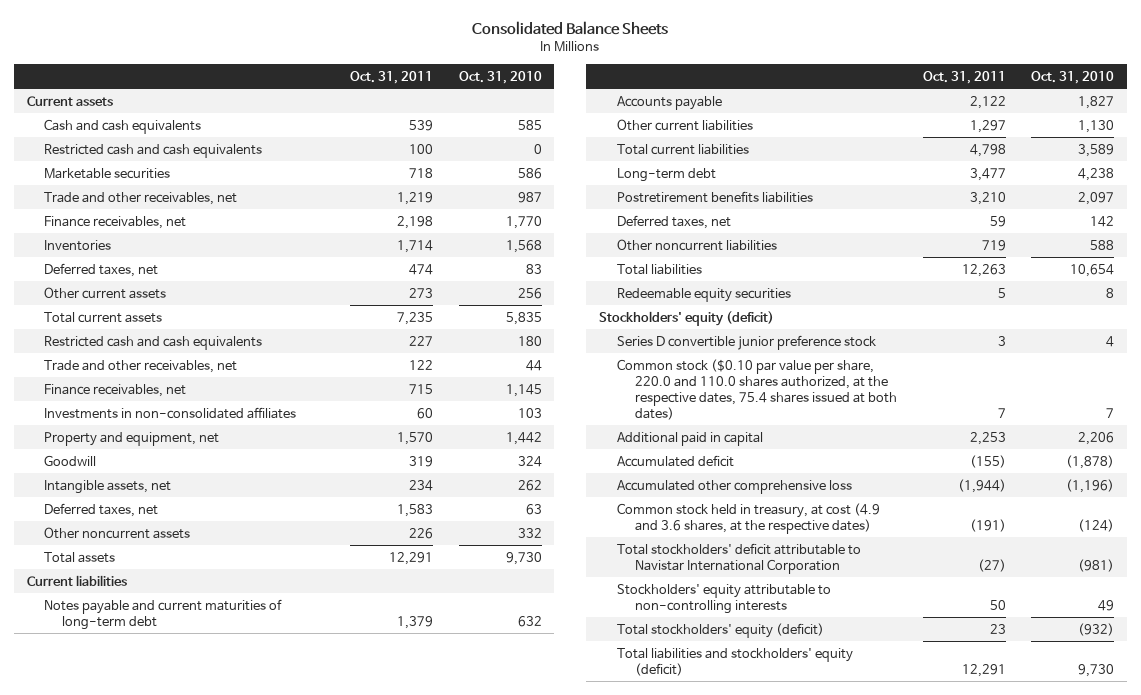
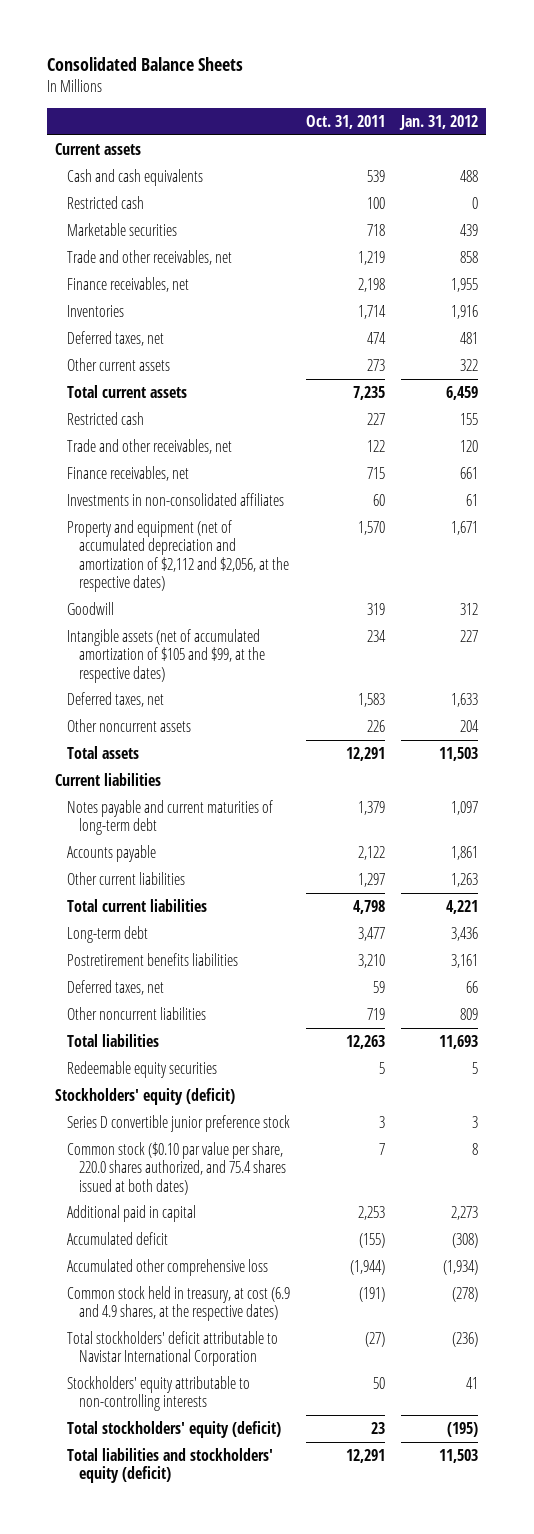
[458,70,542,84] Oct. 31, 2010 -> none
none -> [399,114,479,130] Jan. 31, 2012
[44,143,263,158] Restricted cash and cash equivalents -> [67,195,145,209] Restricted cash
[44,335,263,350] Restricted cash and cash equivalents -> [67,411,145,425] Restricted cash
[44,431,220,446] Property and equipment, net -> [67,519,289,593] Property and equipment (net of accumulated depreciation and amortization of $2,112 and $2,056, at the respective dates)
[44,479,172,494] Intangible assets, net -> [67,628,265,683] Intangible assets (net of accumulated amortization of $105 and $99, at the respective dates)
[617,358,898,420] Common stock ($0.10 par value per share, 220.0 and 110.0 shares authorized, at the respective dates, 75.4 shares issued at both dates) -> [67,1141,286,1195] Common stock ($0.10 par value per share, 220.0 shares authorized, and 75.4 shares issued at both dates)
[617,502,881,534] Common stock held in treasury, at cost (4.9 and 3.6 shares, at the respective dates) -> [67,1285,291,1322] Common stock held in treasury, at cost (6.9 and 4.9 shares, at the respective dates)

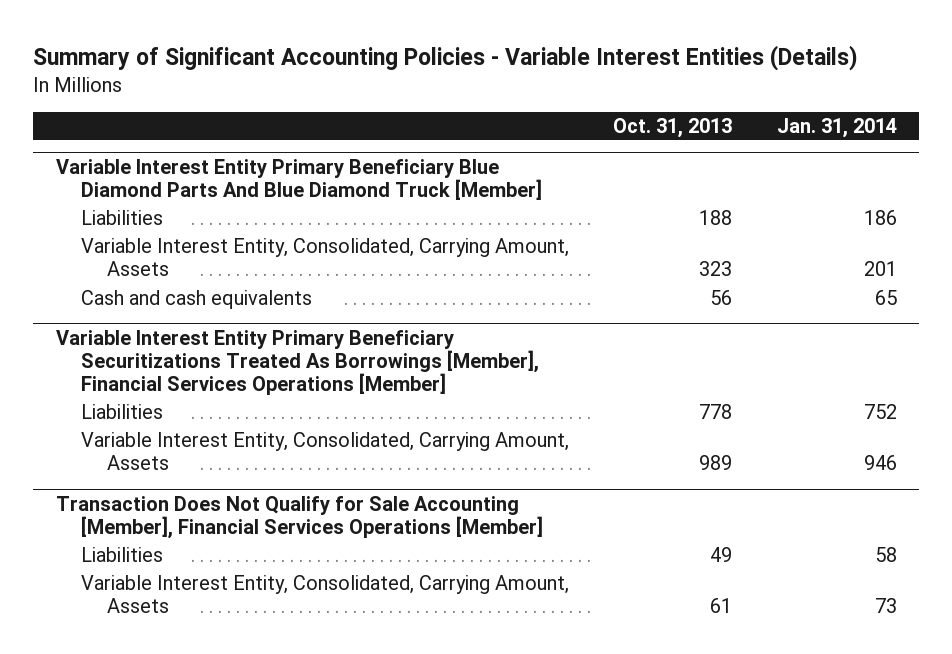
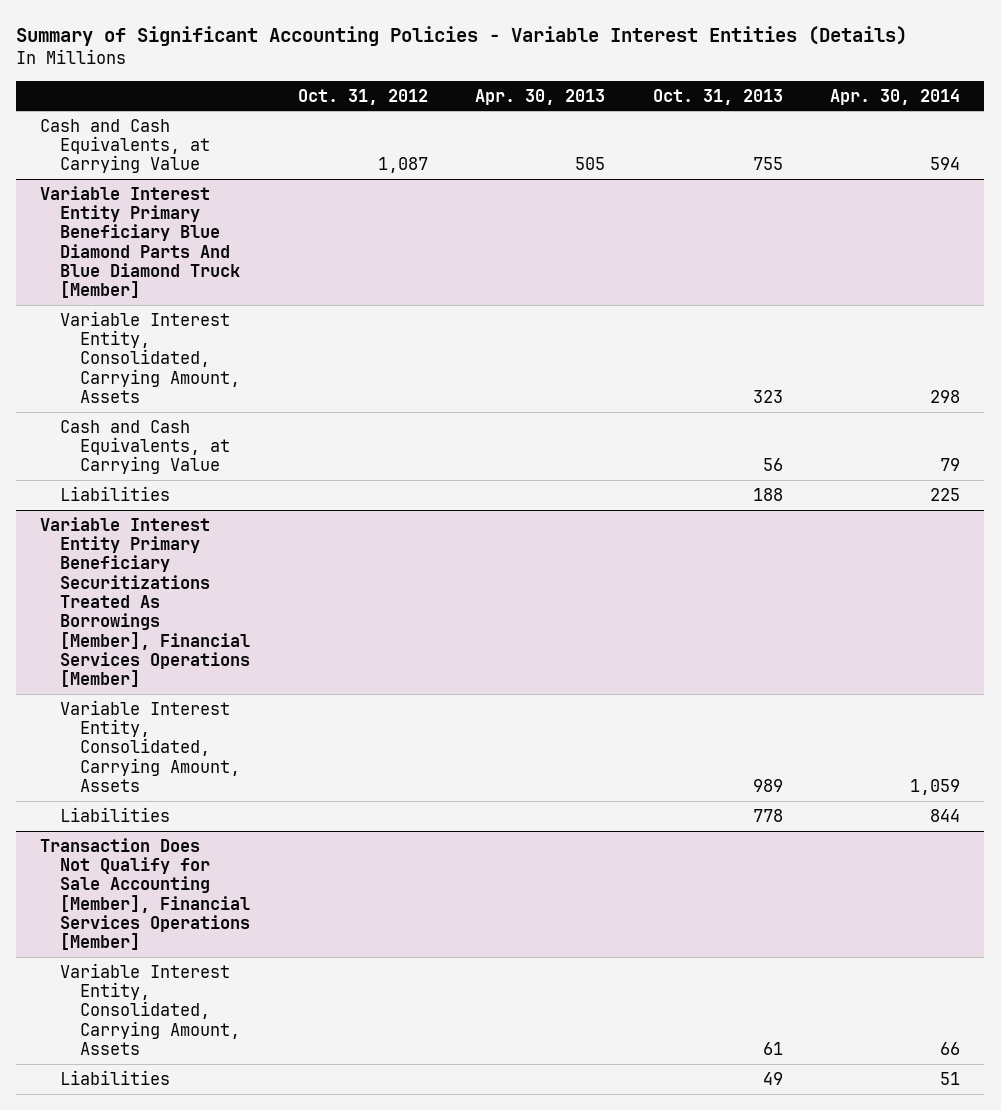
[776,117,897,138] Jan. 31, 2014 -> none
none -> [297,88,428,105] Oct. 31, 2012
none -> [475,88,606,105] Apr. 30, 2013
none -> [830,88,961,105] Apr. 30, 2014
none -> [40,118,210,174] Cash and Cash Equivalents, at Carrying Value
[81,290,313,310] Cash and cash equivalents -> [59,419,230,475] Cash and Cash Equivalents, at Carrying Value
[81,210,164,226] Liabilities -> [59,485,170,501] Liabilities
[81,404,164,420] Liabilities -> [59,806,170,822] Liabilities
[81,547,164,563] Liabilities -> [59,1069,170,1085] Liabilities

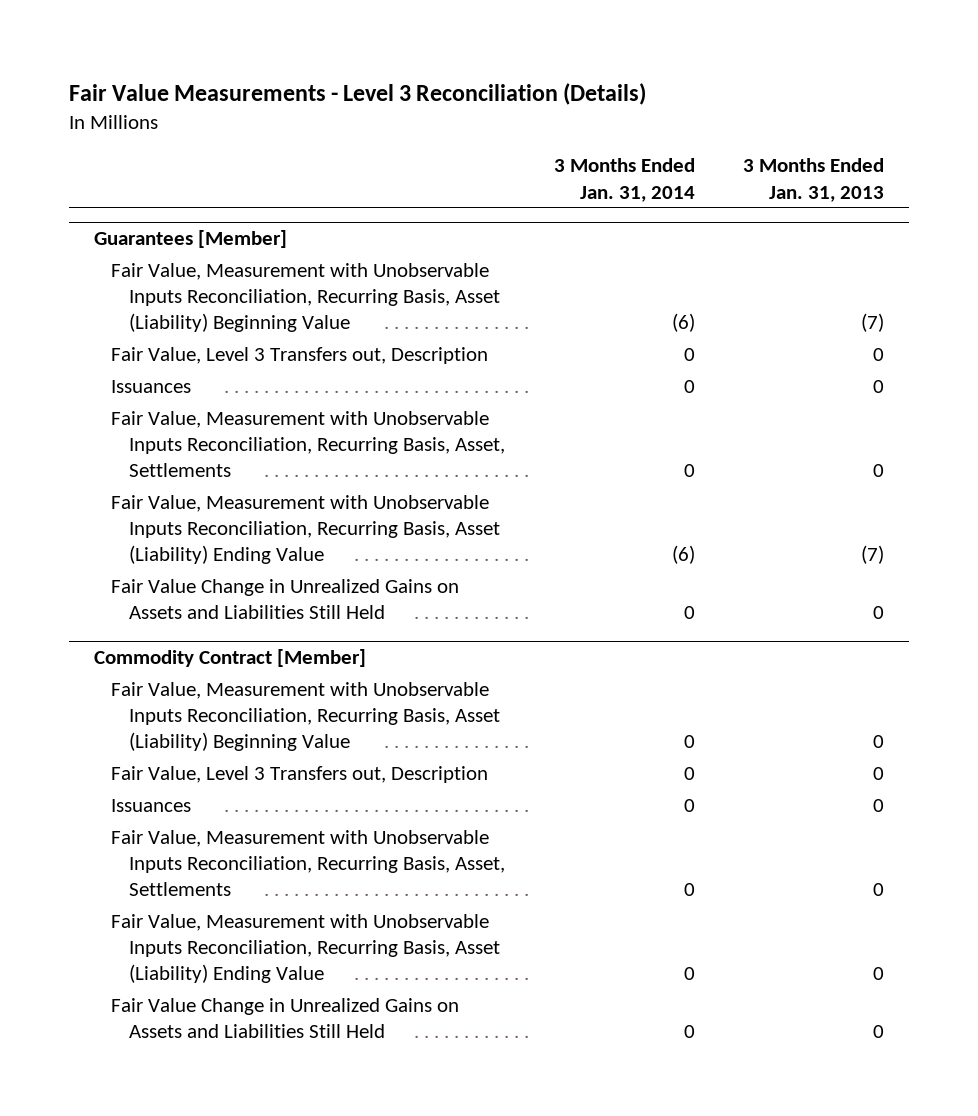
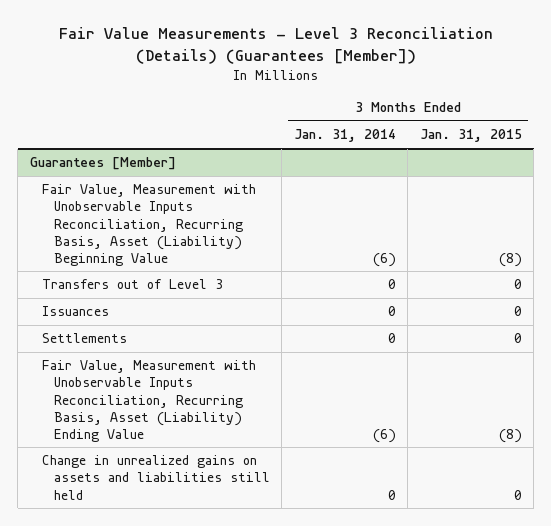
[69,83,647,106] Fair Value Measurements - Level 3 Reconciliation (Details) -> [58,27,493,65] Fair Value Measurements - Level 3 Reconciliation (Details) (Guarantees [Member])
[743,158,885,202] 3 Months Ended Jan. 31, 2013 -> none
none -> [419,129,522,143] Jan. 31, 2015
[111,346,489,364] Fair Value, Level 3 Transfers out, Description -> [41,279,223,290] Transfers out of Level 3
[111,410,505,477] Fair Value, Measurement with Unobservable Inputs Reconciliation, Recurring Basis, Asset, Settlements -> [41,333,127,344] Settlements
[93,648,366,667] Commodity Contract [Member] -> none
[111,681,500,751] Fair Value, Measurement with Unobservable Inputs Reconciliation, Recurring Basis, Asset (Liability) Beginning Value -> none
[111,765,489,783] Fair Value, Level 3 Transfers out, Description -> none
[111,798,192,812] Issuances -> none
[111,829,505,896] Fair Value, Measurement with Unobservable Inputs Reconciliation, Recurring Basis, Asset, Settlements -> none
[111,913,500,983] Fair Value, Measurement with Unobservable Inputs Reconciliation, Recurring Basis, Asset (Liability) Ending Value -> none
[111,997,460,1038] Fair Value Change in Unrealized Gains on Assets and Liabilities Still Held -> none
[111,578,460,619] Fair Value Change in Unrealized Gains on Assets and Liabilities Still Held -> [41,455,270,500] Change in unrealized gains on assets and liabilities still held

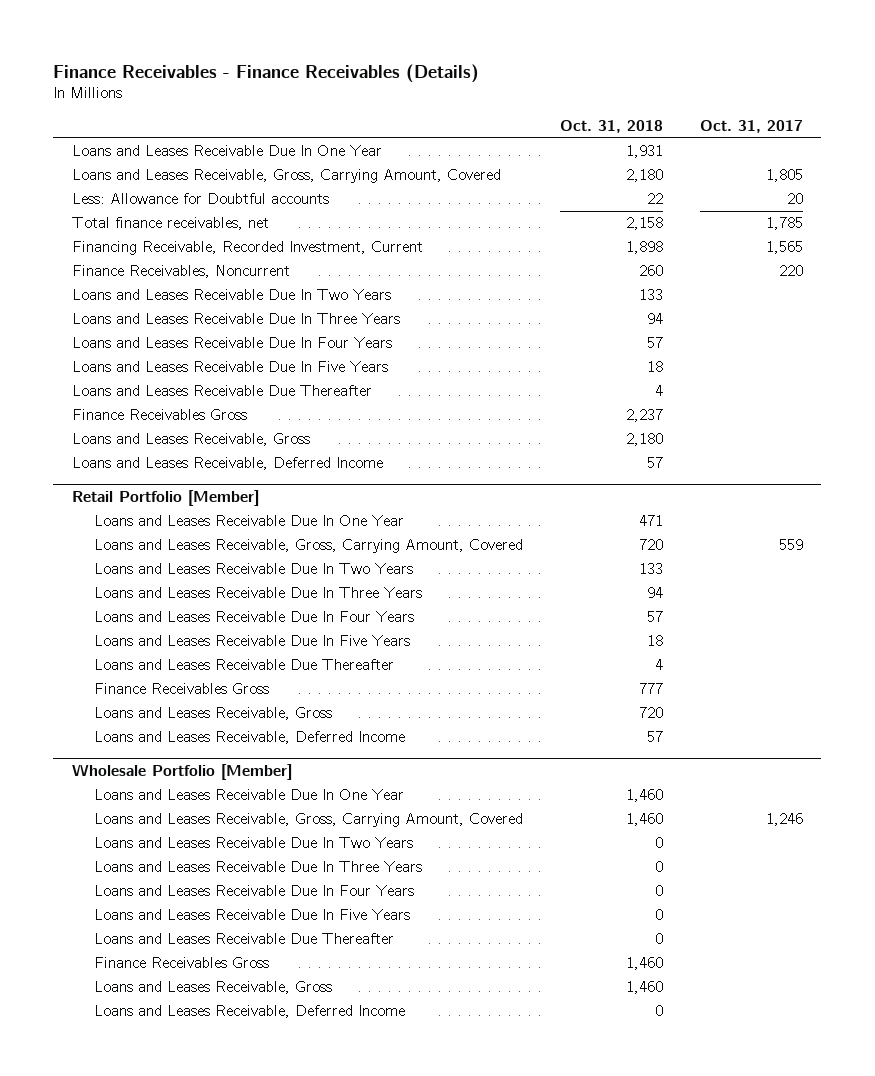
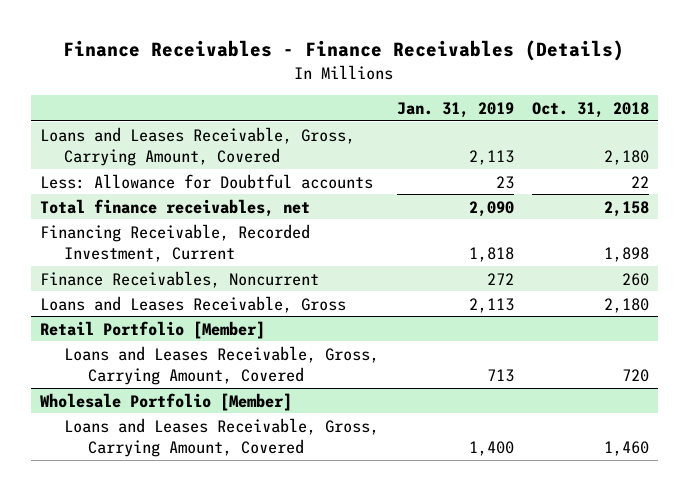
[700,120,804,134] Oct. 31, 2017 -> none
none -> [396,101,514,118] Jan. 31, 2019
[71,145,382,157] Loans and Leases Receivable Due In One Year -> none
[71,289,391,301] Loans and Leases Receivable Due In Two Years -> none
[71,313,400,325] Loans and Leases Receivable Due In Three Years -> none
[71,337,392,349] Loans and Leases Receivable Due In Four Years -> none
[71,361,388,373] Loans and Leases Receivable Due In Five Years -> none
[71,385,372,397] Loans and Leases Receivable Due Thereafter -> none
[71,409,247,421] Finance Receivables Gross -> none
[71,457,383,471] Loans and Leases Receivable, Deferred Income -> none
[94,515,405,527] Loans and Leases Receivable Due In One Year -> none
[94,563,414,575] Loans and Leases Receivable Due In Two Years -> none
[94,587,423,599] Loans and Leases Receivable Due In Three Years -> none
[94,611,415,623] Loans and Leases Receivable Due In Four Years -> none
[94,635,411,647] Loans and Leases Receivable Due In Five Years -> none
[94,659,395,671] Loans and Leases Receivable Due Thereafter -> none
[94,683,270,695] Finance Receivables Gross -> none
[94,707,333,721] Loans and Leases Receivable, Gross -> none
[94,731,406,745] Loans and Leases Receivable, Deferred Income -> none
[94,789,405,801] Loans and Leases Receivable Due In One Year -> none
[94,837,414,849] Loans and Leases Receivable Due In Two Years -> none
[94,861,423,873] Loans and Leases Receivable Due In Three Years -> none
[94,885,415,897] Loans and Leases Receivable Due In Four Years -> none
[94,909,411,921] Loans and Leases Receivable Due In Five Years -> none
[94,933,395,945] Loans and Leases Receivable Due Thereafter -> none
[94,957,270,969] Finance Receivables Gross -> none
[94,981,333,995] Loans and Leases Receivable, Gross -> none
[94,1005,406,1019] Loans and Leases Receivable, Deferred Income -> none

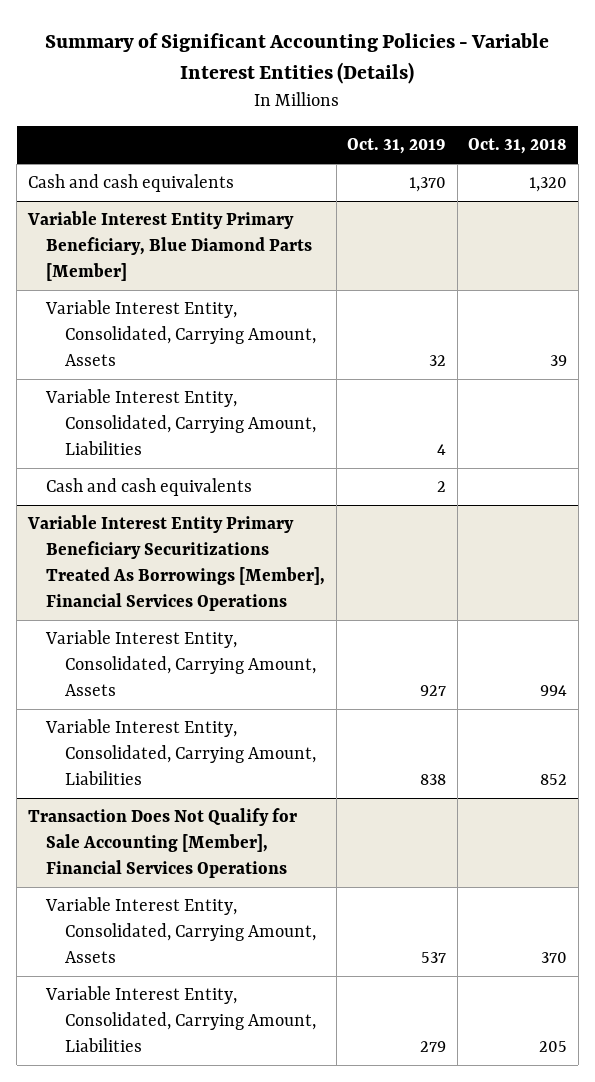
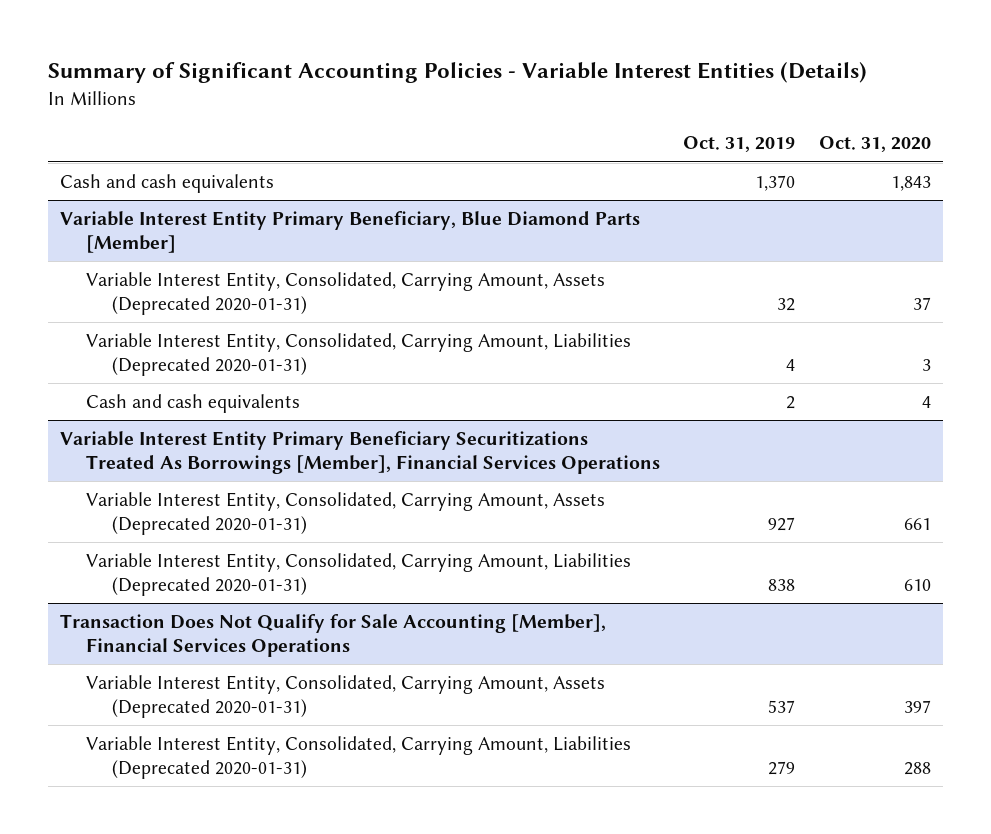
[468,138,568,155] Oct. 31, 2018 -> none
none -> [818,136,931,153] Oct. 31, 2020
[45,300,316,367] Variable Interest Entity, Consolidated, Carrying Amount, Assets -> [85,272,605,315] Variable Interest Entity, Consolidated, Carrying Amount, Assets (Deprecated 2020-01-31)
[45,389,316,456] Variable Interest Entity, Consolidated, Carrying Amount, Liabilities -> [85,333,631,376] Variable Interest Entity, Consolidated, Carrying Amount, Liabilities (Deprecated 2020-01-31)
[45,630,316,697] Variable Interest Entity, Consolidated, Carrying Amount, Assets -> [85,492,605,535] Variable Interest Entity, Consolidated, Carrying Amount, Assets (Deprecated 2020-01-31)
[45,719,316,786] Variable Interest Entity, Consolidated, Carrying Amount, Liabilities -> [85,553,631,596] Variable Interest Entity, Consolidated, Carrying Amount, Liabilities (Deprecated 2020-01-31)
[45,897,316,964] Variable Interest Entity, Consolidated, Carrying Amount, Assets -> [85,675,605,718] Variable Interest Entity, Consolidated, Carrying Amount, Assets (Deprecated 2020-01-31)
[45,986,316,1053] Variable Interest Entity, Consolidated, Carrying Amount, Liabilities -> [85,736,631,779] Variable Interest Entity, Consolidated, Carrying Amount, Liabilities (Deprecated 2020-01-31)

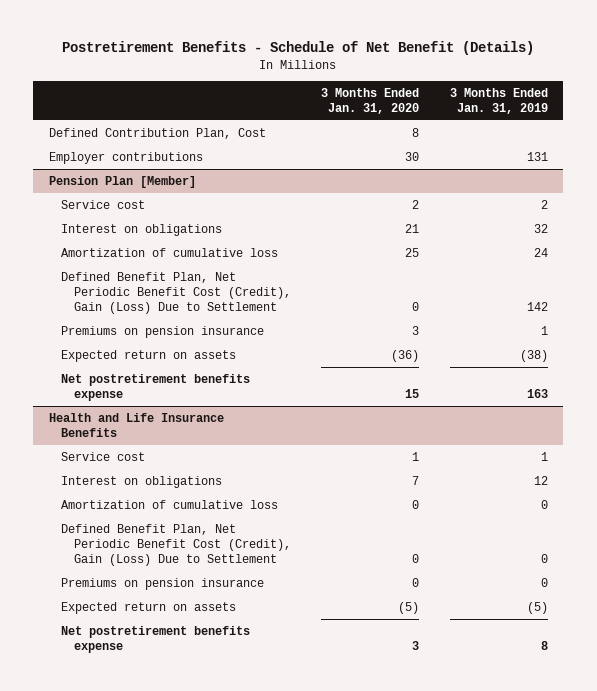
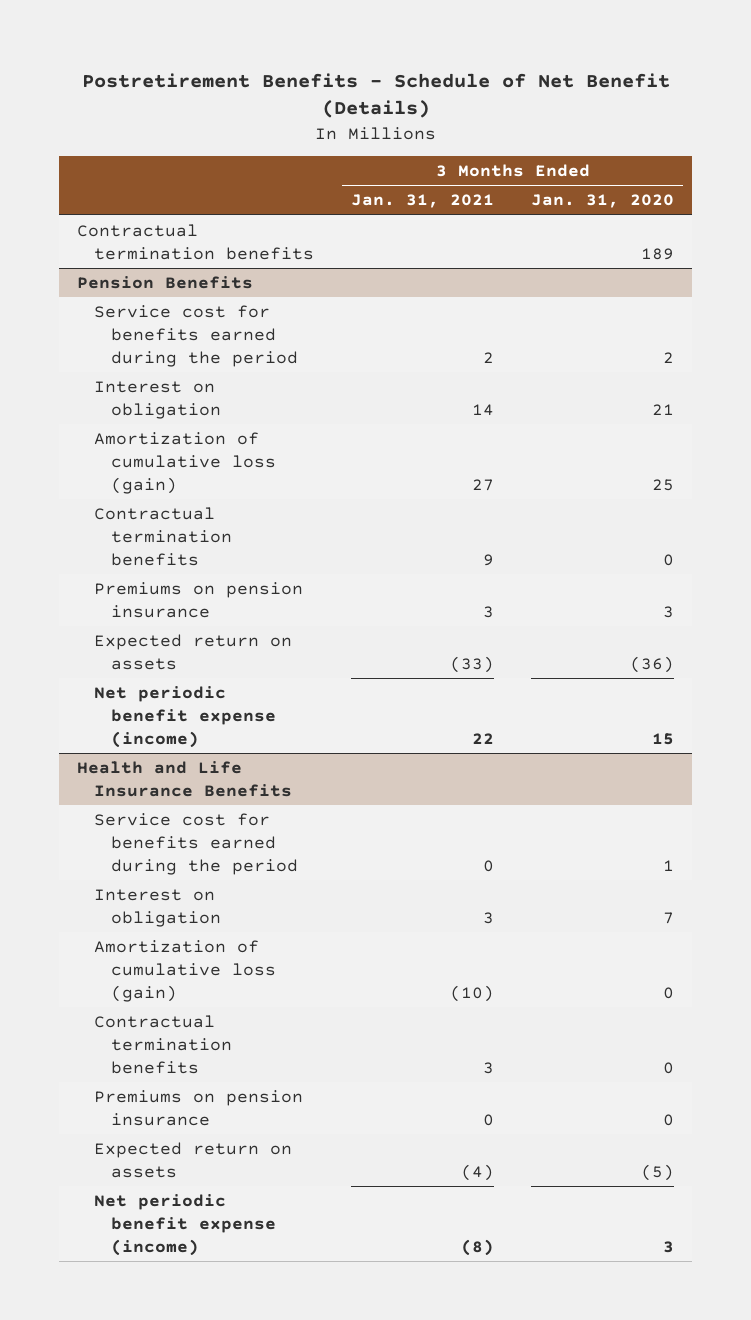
[449,87,548,114] 3 Months Ended Jan. 31, 2019 -> none
none -> [351,194,495,209] Jan. 31, 2021
[48,128,266,140] Defined Contribution Plan, Cost -> none
[48,152,203,165] Employer contributions -> none
[61,272,291,314] Defined Benefit Plan, Net Periodic Benefit Cost (Credit), Gain (Loss) Due to Settlement -> none
none -> [77,223,315,260] Contractual termination benefits
[48,176,196,189] Pension Plan [Member] -> [77,275,254,289] Pension Benefits
[61,200,146,210] Service cost -> [94,304,299,367] Service cost for benefits earned during the period
[61,224,223,237] Interest on obligations -> [94,380,222,419] Interest on obligation
[61,248,279,258] Amortization of cumulative loss -> [94,431,277,494] Amortization of cumulative loss (gain)
none -> [94,506,233,566] Contractual termination benefits
[61,374,251,401] Net postretirement benefits expense -> [94,685,277,748] Net periodic benefit expense (income)
[61,524,291,566] Defined Benefit Plan, Net Periodic Benefit Cost (Credit), Gain (Loss) Due to Settlement -> none
[61,452,146,462] Service cost -> [94,812,299,875] Service cost for benefits earned during the period
[61,476,223,489] Interest on obligations -> [94,888,222,927] Interest on obligation
[61,500,279,510] Amortization of cumulative loss -> [94,939,277,1002] Amortization of cumulative loss (gain)
none -> [94,1014,233,1074] Contractual termination benefits
[61,626,251,653] Net postretirement benefits expense -> [94,1193,277,1256] Net periodic benefit expense (income)

